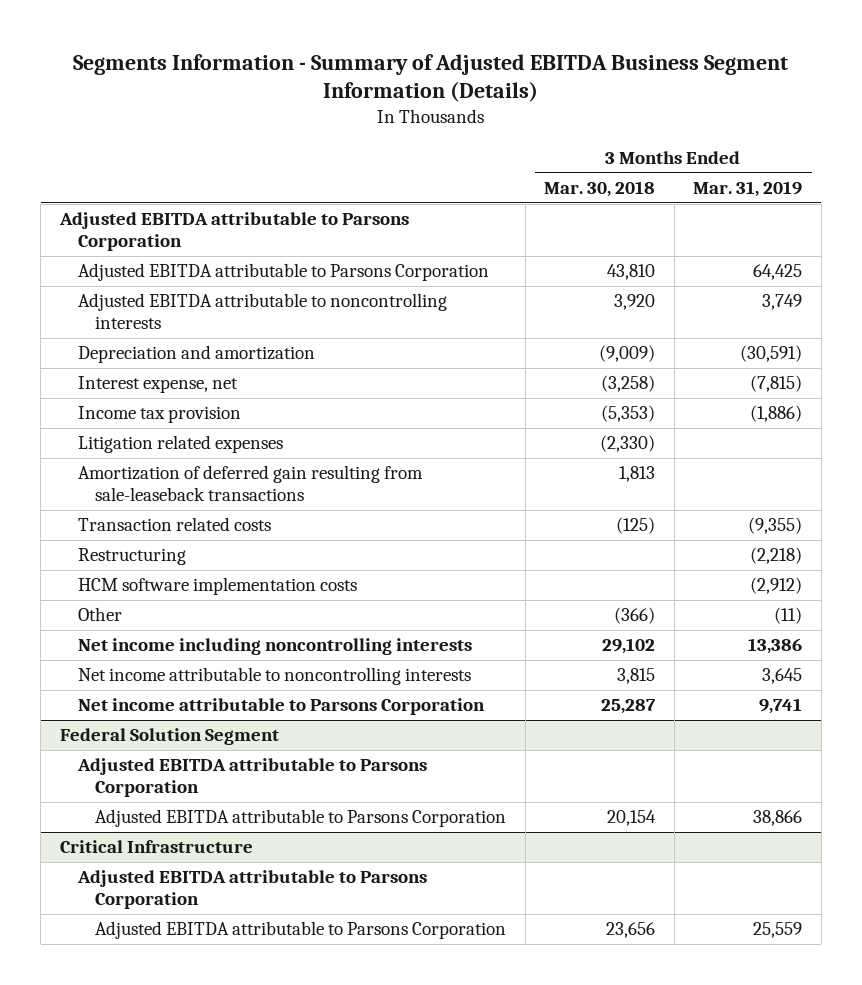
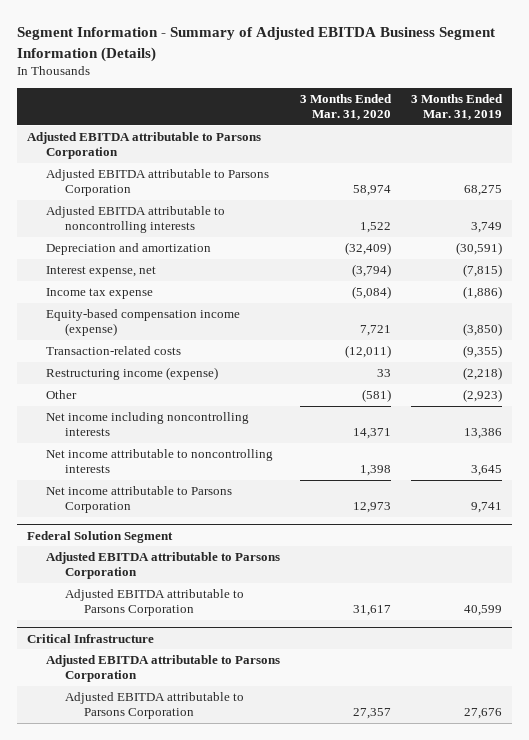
[73,53,789,103] Segments Information - Summary of Adjusted EBITDA Business Segment Information (Details) -> [17,27,496,62] Segment Information - Summary of Adjusted EBITDA Business Segment Information (Details)
[544,180,656,197] Mar. 30, 2018 -> none
none -> [300,94,393,121] 3 Months Ended Mar. 31, 2020
[753,264,803,281] 64,425 -> [464,185,503,197] 68,275
[77,435,283,454] Litigation related expenses -> none
[77,465,423,502] Amortization of deferred gain resulting from sale-leaseback transactions -> none
[77,577,357,596] HCM software implementation costs -> none
[77,406,241,424] Income tax provision -> [46,288,154,300] Income tax expense
none -> [46,309,241,337] Equity-based compensation income (expense)
[77,517,271,532] Transaction related costs -> [46,346,182,356] Transaction-related costs
[77,548,186,566] Restructuring -> [46,367,219,381] Restructuring income (expense)
[774,607,803,625] (11) -> [463,389,503,403] (2,923)
[753,810,803,827] 38,866 -> [464,605,503,617] 40,599
[753,922,803,939] 25,559 -> [464,708,503,720] 27,676

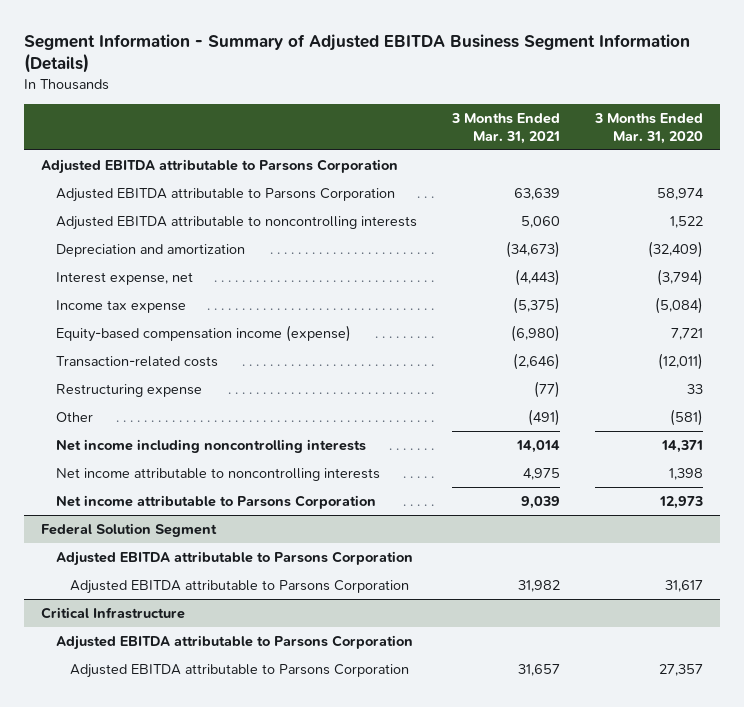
[411,94,504,121] 3 Months Ended Mar. 31, 2019 -> none
none -> [450,112,560,144] 3 Months Ended Mar. 31, 2021
[46,367,219,381] Restructuring income (expense) -> [55,383,202,397] Restructuring expense

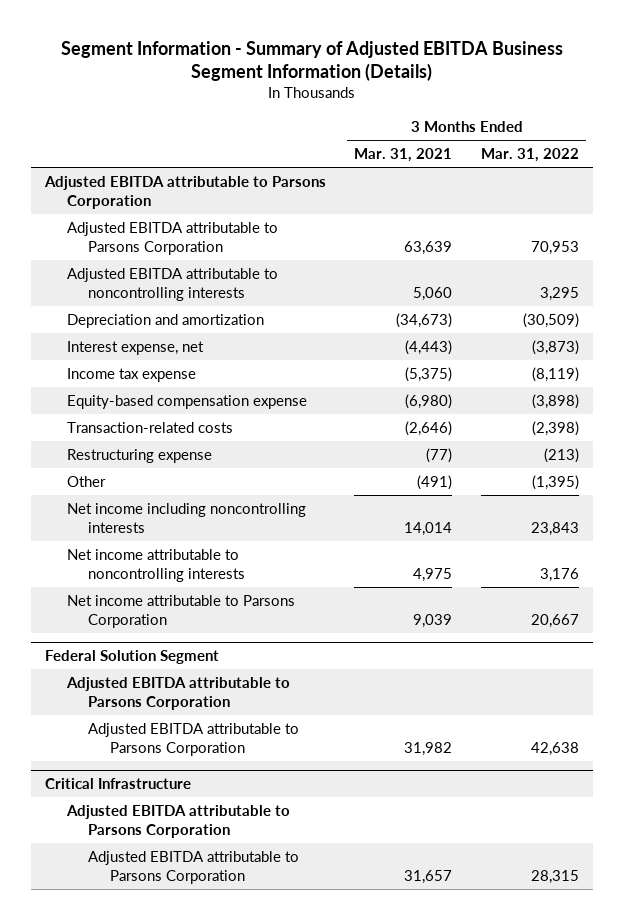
[593,112,703,144] 3 Months Ended Mar. 31, 2020 -> none
none -> [480,148,579,163] Mar. 31, 2022
[55,324,351,342] Equity-based compensation income (expense) -> [66,394,307,409] Equity-based compensation expense

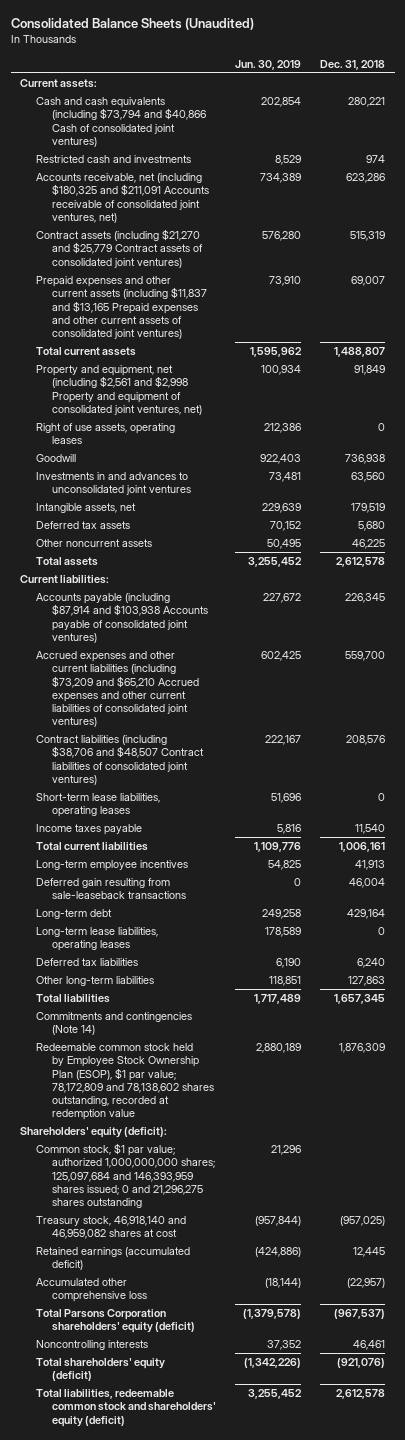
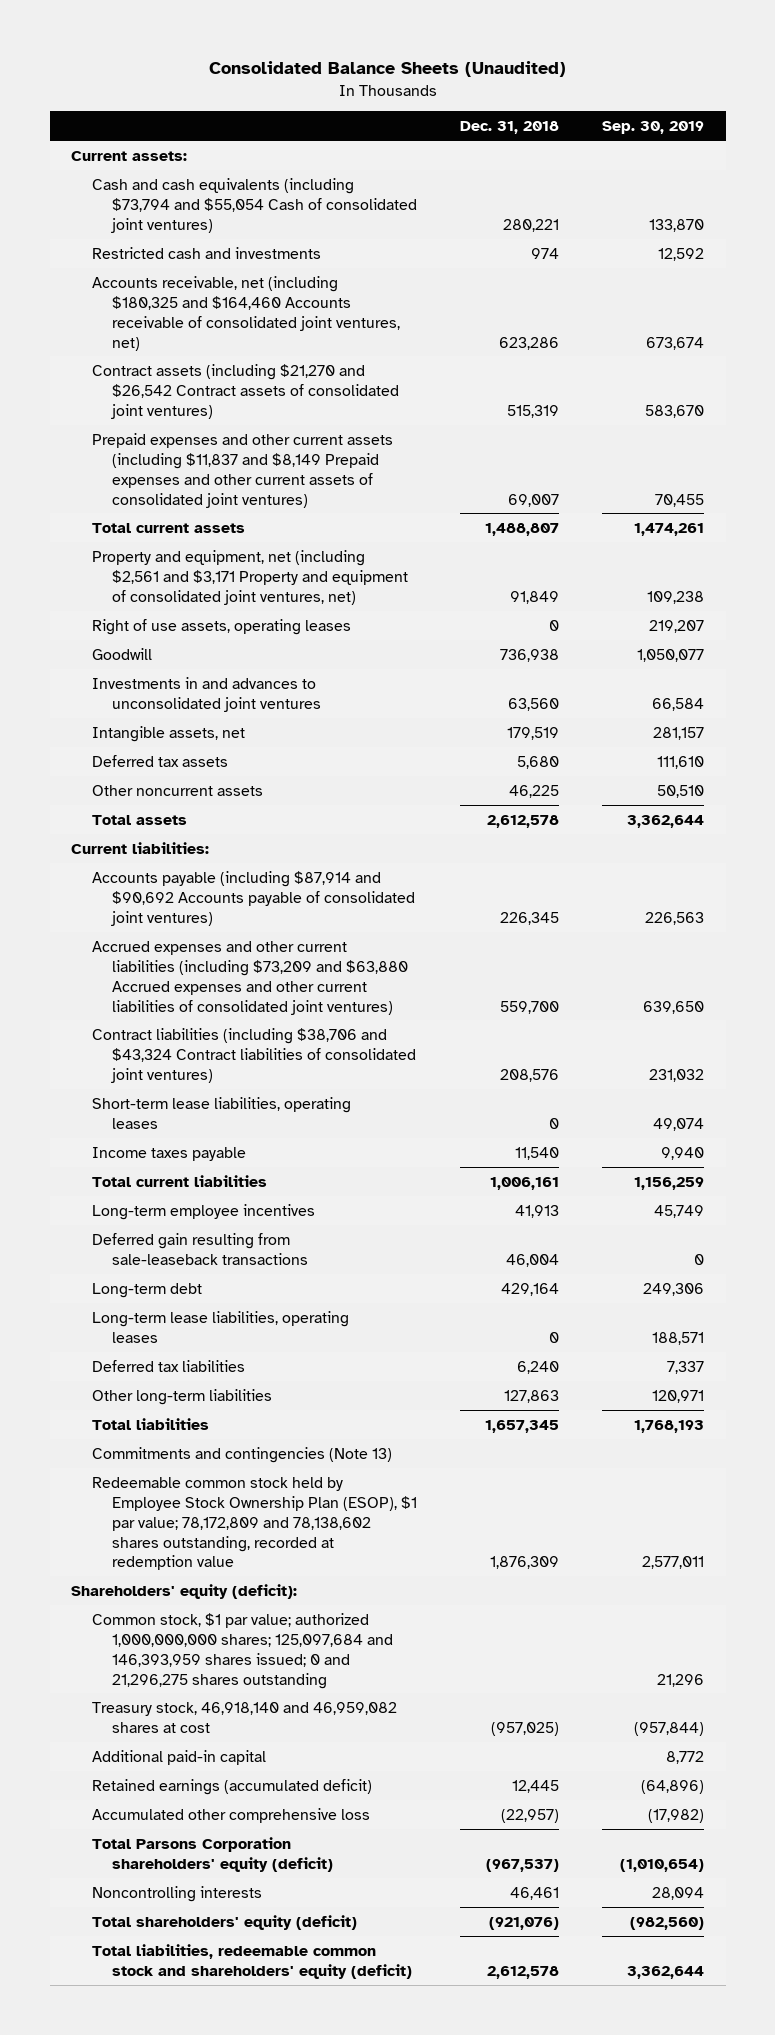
[234,59,301,70] Jun. 30, 2019 -> none
none -> [602,121,705,135] Sep. 30, 2019
[36,97,206,147] Cash and cash equivalents (including $73,794 and $40,866 Cash of consolidated joint ventures) -> [91,177,418,233] Cash and cash equivalents (including $73,794 and $55,054 Cash of consolidated joint ventures)
[36,173,209,223] Accounts receivable, net (including $180,325 and $211,091 Accounts receivable of consolidated joint ventures, net) -> [91,275,401,351] Accounts receivable, net (including $180,325 and $164,460 Accounts receivable of consolidated joint ventures, net)
[36,229,203,268] Contract assets (including $21,270 and $25,779 Contract assets of consolidated joint ventures) -> [91,363,400,419] Contract assets (including $21,270 and $26,542 Contract assets of consolidated joint ventures)
[36,276,207,340] Prepaid expenses and other current assets (including $11,837 and $13,165 Prepaid expenses and other current assets of consolidated joint ventures) -> [91,432,393,508] Prepaid expenses and other current assets (including $11,837 and $8,149 Prepaid expenses and other current assets of consolidated joint ventures)
[36,365,202,415] Property and equipment, net (including $2,561 and $2,998 Property and equipment of consolidated joint ventures, net) -> [91,549,409,605] Property and equipment, net (including $2,561 and $3,171 Property and equipment of consolidated joint ventures, net)
[36,593,208,643] Accounts payable (including $87,914 and $103,938 Accounts payable of consolidated joint ventures) -> [91,870,416,926] Accounts payable (including $87,914 and $90,692 Accounts payable of consolidated joint ventures)
[36,651,199,728] Accrued expenses and other current liabilities (including $73,209 and $65,210 Accrued expenses and other current liabilities of consolidated joint ventures) -> [91,940,409,1015] Accrued expenses and other current liabilities (including $73,209 and $63,880 Accrued expenses and other current liabilities of consolidated joint ventures)
[36,735,204,785] Contract liabilities (including $38,706 and $48,507 Contract liabilities of consolidated joint ventures) -> [91,1027,417,1083] Contract liabilities (including $38,706 and $43,324 Contract liabilities of consolidated joint ventures)
[36,1012,193,1036] Commitments and contingencies (Note 14) -> [91,1446,392,1463] Commitments and contingencies (Note 13)
none -> [91,1749,266,1765] Additional paid-in capital

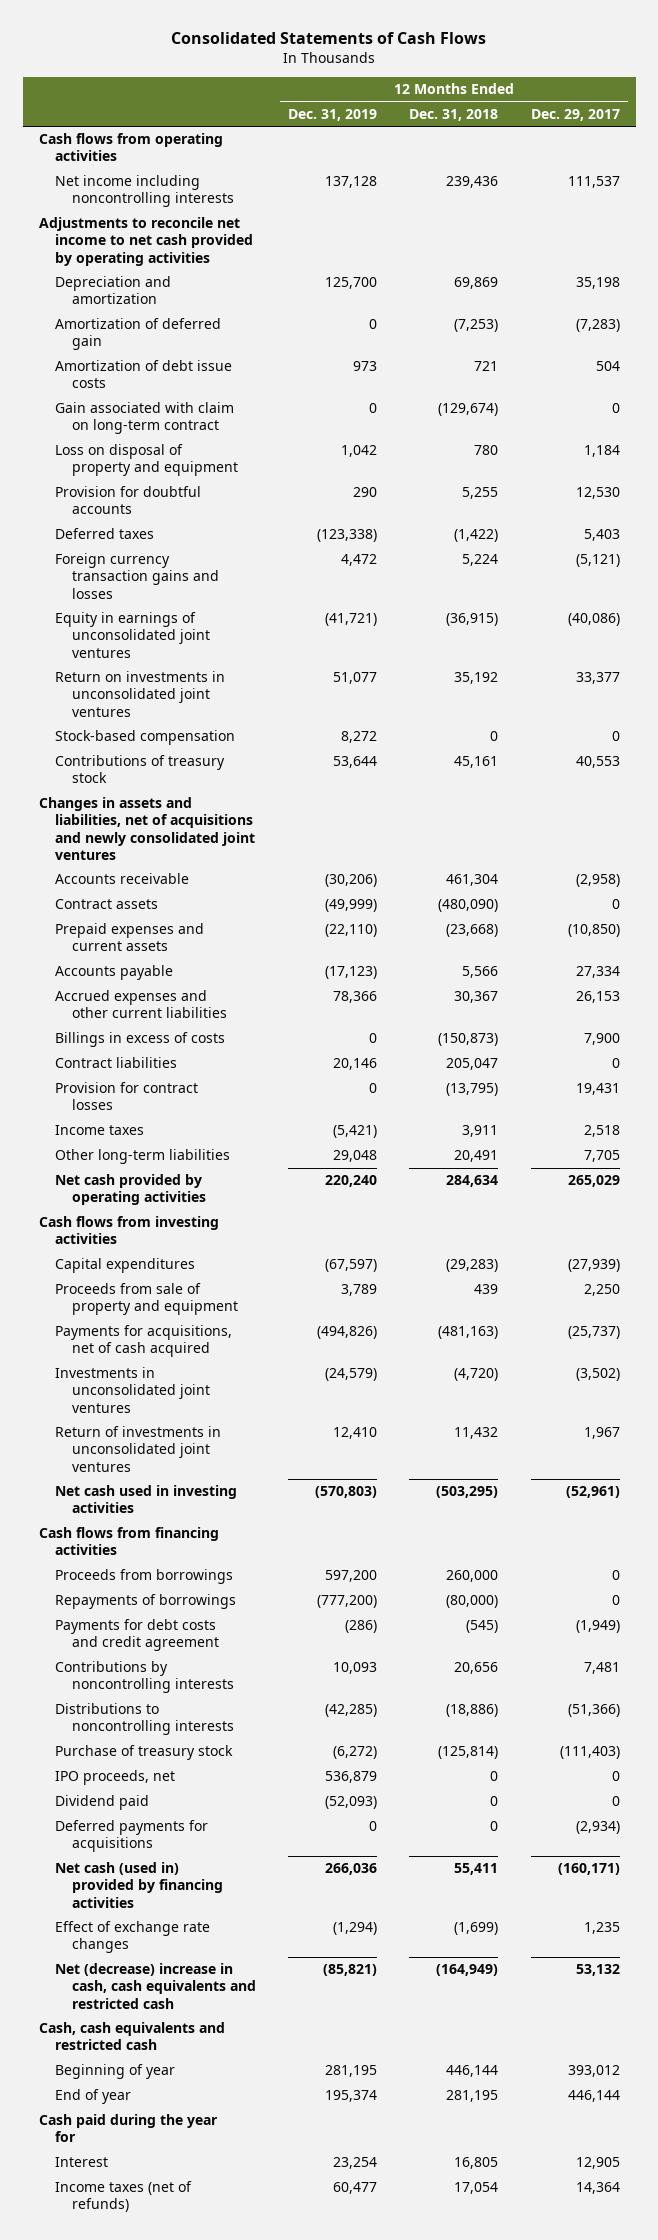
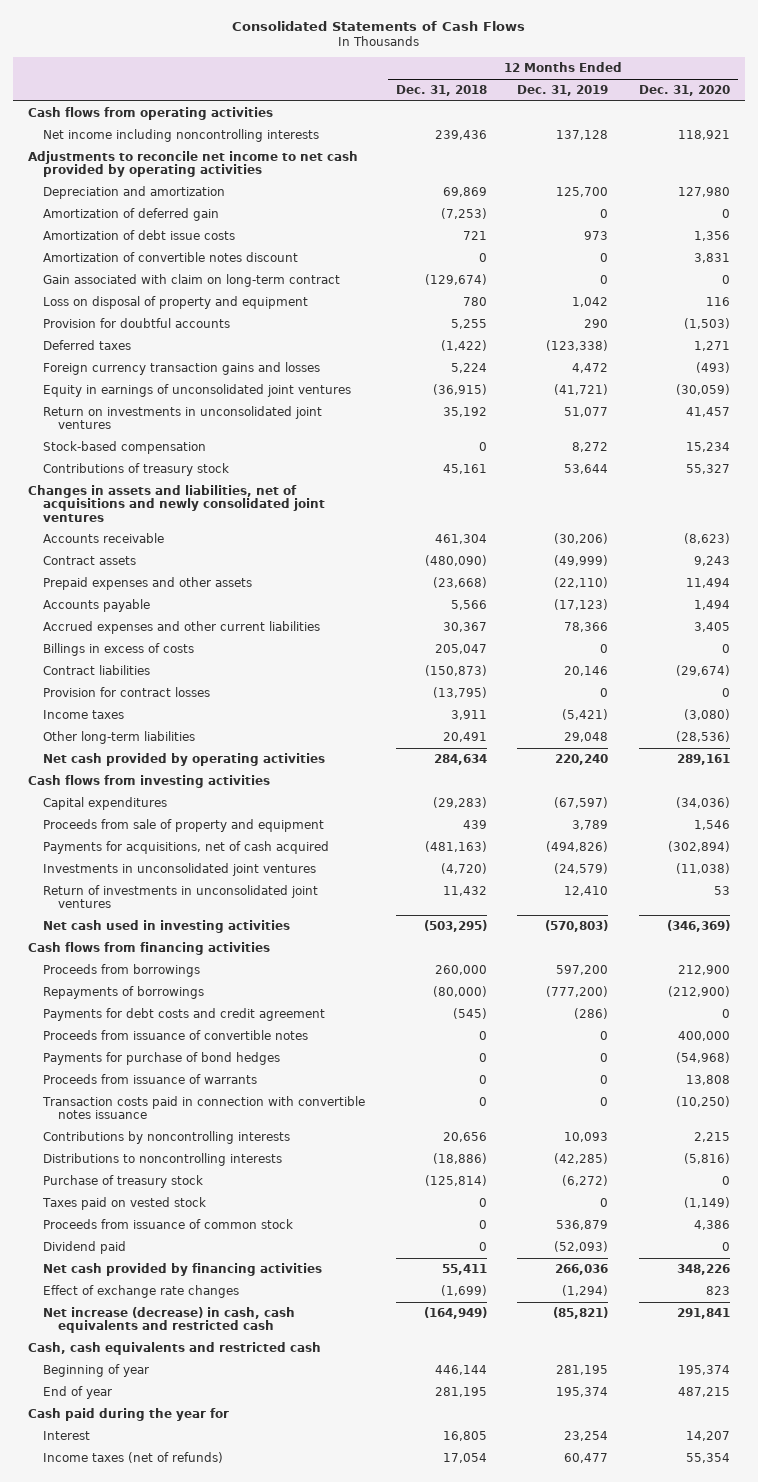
[530,108,620,121] Dec. 29, 2017 -> none
none -> [638,85,730,97] Dec. 31, 2020
none -> [43,252,299,263] Amortization of convertible notes discount
[55,923,205,952] Prepaid expenses and current assets -> [43,577,253,591] Prepaid expenses and other assets
[438,1033,499,1047] (150,873) -> [434,644,487,655] 205,047
[446,1058,499,1071] 205,047 -> [424,665,487,677] (150,873)
none -> [43,1030,309,1041] Proceeds from issuance of convertible notes
none -> [43,1052,281,1066] Payments for purchase of bond hedges
none -> [43,1074,258,1085] Proceeds from issuance of warrants
none -> [42,1096,366,1120] Transaction costs paid in connection with convertible notes issuance
none -> [42,1197,207,1211] Taxes paid on vested stock
[55,1770,176,1786] IPO proceeds, net -> [43,1219,294,1230] Proceeds from issuance of common stock
[55,1820,209,1853] Deferred payments for acquisitions -> none
[55,1862,223,1908] Net cash (used in) provided by financing activities -> [43,1263,323,1277] Net cash provided by financing activities
[55,1963,256,2009] Net (decrease) increase in cash, cash equivalents and restricted cash -> [43,1307,296,1334] Net increase (decrease) in cash, cash equivalents and restricted cash

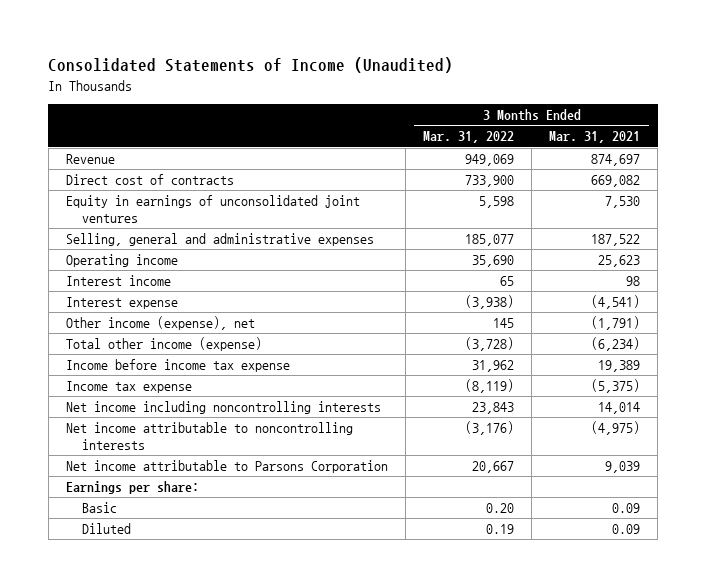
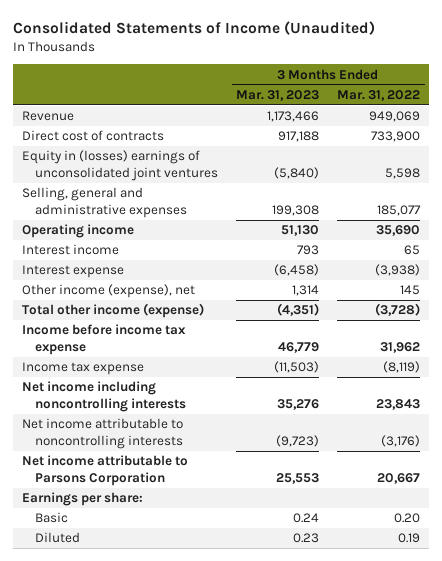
[549,131,641,144] Mar. 31, 2021 -> none
none -> [236,90,320,102] Mar. 31, 2023
[65,195,360,223] Equity in earnings of unconsolidated joint ventures -> [21,150,218,181] Equity in (losses) earnings of unconsolidated joint ventures

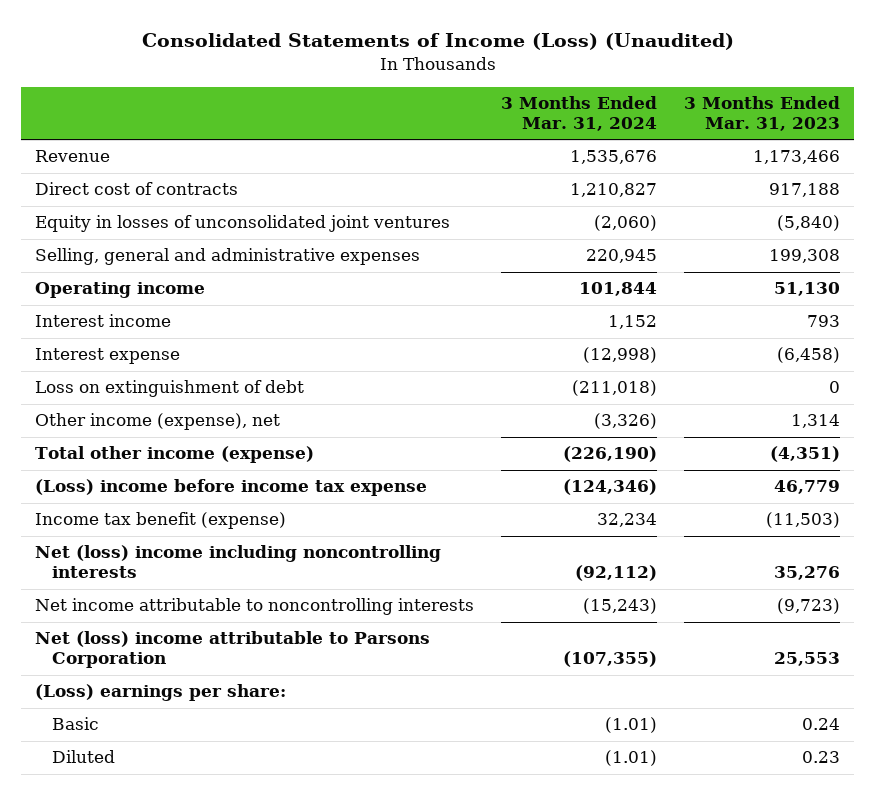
[12,21,375,36] Consolidated Statements of Income (Unaudited) -> [141,33,734,51] Consolidated Statements of Income (Loss) (Unaudited)
[337,90,421,102] Mar. 31, 2022 -> none
none -> [501,95,658,132] 3 Months Ended Mar. 31, 2024
[21,150,218,181] Equity in (losses) earnings of unconsolidated joint ventures -> [34,215,450,233] Equity in losses of unconsolidated joint ventures
none -> [34,380,304,398] Loss on extinguishment of debt
[21,324,186,355] Income before income tax expense -> [34,479,427,497] (Loss) income before income tax expense
[21,362,144,376] Income tax expense -> [34,512,286,530] Income tax benefit (expense)
[21,381,186,412] Net income including noncontrolling interests -> [34,545,441,579] Net (loss) income including noncontrolling interests
[21,455,188,486] Net income attributable to Parsons Corporation -> [34,631,430,669] Net (loss) income attributable to Parsons Corporation
[21,492,143,507] Earnings per share: -> [34,684,286,702] (Loss) earnings per share:

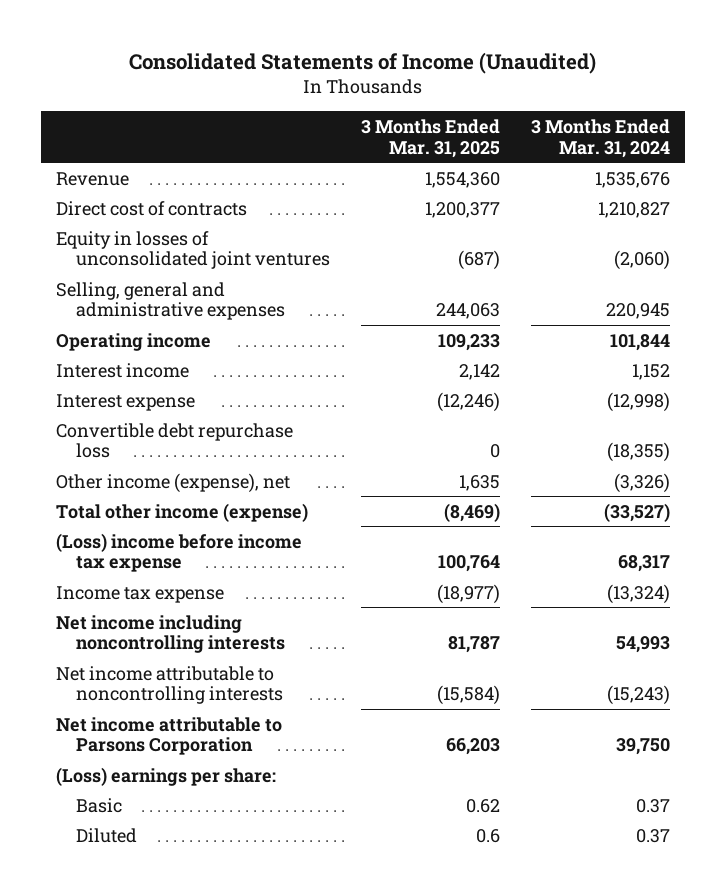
[141,33,734,51] Consolidated Statements of Income (Loss) (Unaudited) -> [129,52,597,75] Consolidated Statements of Income (Unaudited)
[684,95,841,132] 3 Months Ended Mar. 31, 2023 -> none
none -> [360,118,500,158] 3 Months Ended Mar. 31, 2025
[34,380,304,398] Loss on extinguishment of debt -> none
none -> [56,422,294,459] Convertible debt repurchase loss
[563,446,658,463] (226,190) -> [603,502,670,522] (33,527)
[563,479,658,496] (124,346) -> [617,555,670,573] 68,317
[34,512,286,530] Income tax benefit (expense) -> [56,585,225,603] Income tax expense
[597,513,658,528] 32,234 -> [606,583,670,604] (13,324)
[34,545,441,579] Net (loss) income including noncontrolling interests -> [56,614,285,654] Net income including noncontrolling interests
[575,565,658,582] (92,112) -> [615,636,670,654] 54,993
[34,631,430,669] Net (loss) income attributable to Parsons Corporation -> [56,716,283,756] Net income attributable to Parsons Corporation
[563,651,658,668] (107,355) -> [615,738,670,756] 39,750
[605,717,658,734] (1.01) -> [635,798,670,813] 0.37
[605,750,658,767] (1.01) -> [635,828,670,843] 0.37

